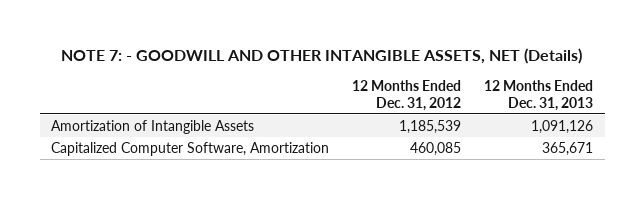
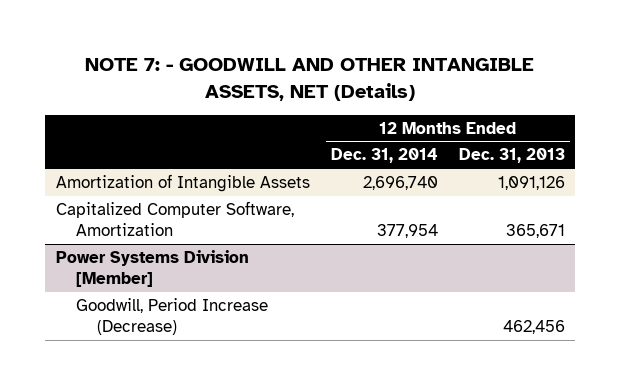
[352,80,462,111] 12 Months Ended Dec. 31, 2012 -> none
none -> [330,148,438,164] Dec. 31, 2014
none -> [55,250,249,288] Power Systems Division [Member]
none -> [76,298,269,336] Goodwill, Period Increase (Decrease)

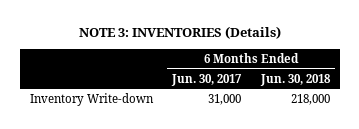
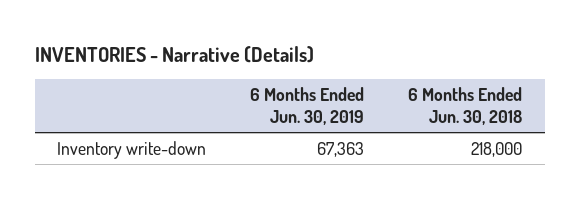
[78,26,281,40] NOTE 3: INVENTORIES (Details) -> [34,45,314,63] INVENTORIES - Narrative (Details)
[171,73,243,86] Jun. 30, 2017 -> none
none -> [250,86,365,126] 6 Months Ended Jun. 30, 2019
[29,93,154,107] Inventory Write-down -> [56,140,206,159] Inventory write-down

